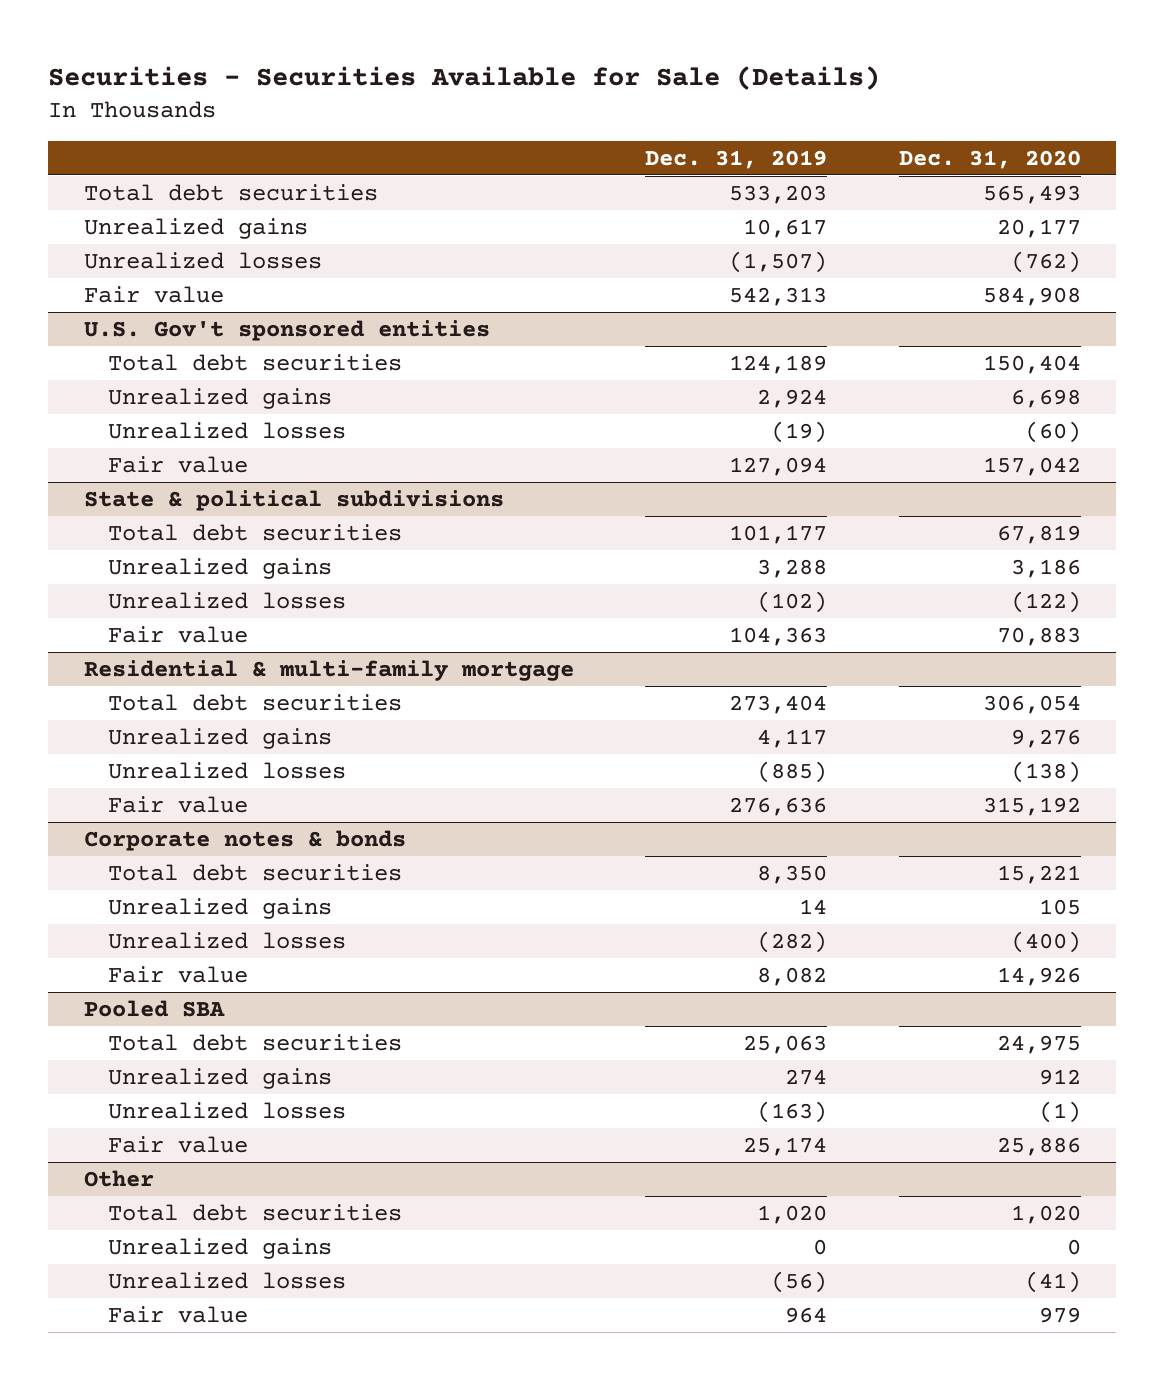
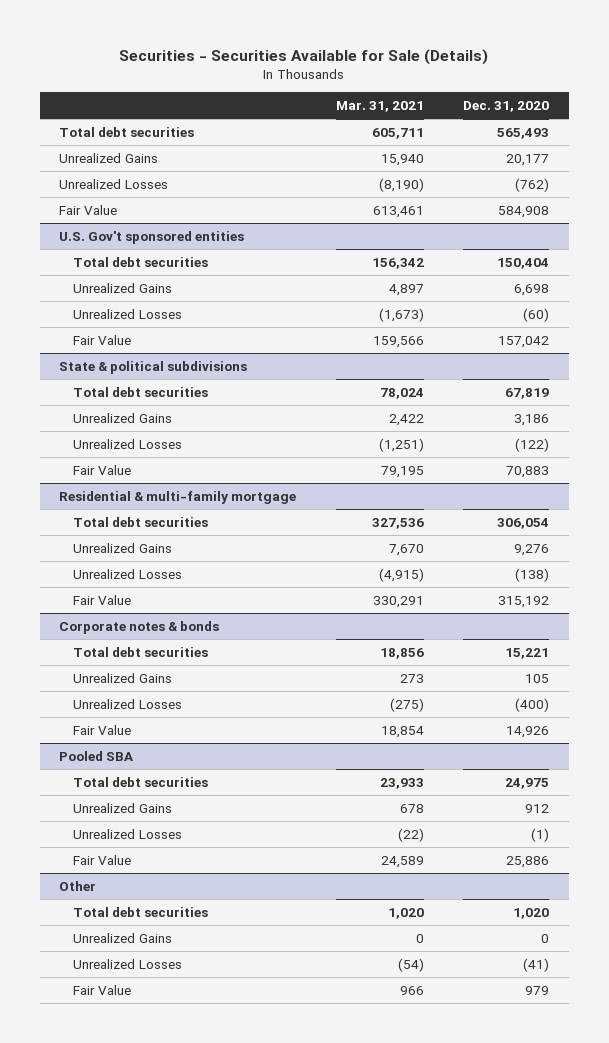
[645,149,828,169] Dec. 31, 2019 -> none
none -> [335,101,424,113] Mar. 31, 2021
[83,217,308,239] Unrealized gains -> [59,152,159,163] Unrealized Gains
[83,251,322,269] Unrealized losses -> [59,178,169,189] Unrealized Losses
[83,285,224,303] Fair value -> [59,204,118,215] Fair Value
[107,387,332,409] Unrealized gains -> [73,282,173,293] Unrealized Gains
[107,421,346,439] Unrealized losses -> [73,308,183,319] Unrealized Losses
[107,455,248,473] Fair value -> [73,334,132,345] Fair Value
[107,557,332,579] Unrealized gains -> [73,412,173,423] Unrealized Gains
[107,591,346,609] Unrealized losses -> [73,438,183,449] Unrealized Losses
[107,625,248,643] Fair value -> [73,464,132,475] Fair Value
[107,727,332,749] Unrealized gains -> [73,542,173,553] Unrealized Gains
[107,761,346,779] Unrealized losses -> [73,568,183,579] Unrealized Losses
[107,795,248,813] Fair value -> [73,594,132,605] Fair Value
[107,897,332,919] Unrealized gains -> [73,672,173,683] Unrealized Gains
[107,931,346,949] Unrealized losses -> [73,698,183,709] Unrealized Losses
[107,965,248,983] Fair value -> [73,724,132,735] Fair Value
[107,1067,332,1089] Unrealized gains -> [73,802,173,813] Unrealized Gains
[107,1101,346,1119] Unrealized losses -> [73,828,183,839] Unrealized Losses
[107,1135,248,1153] Fair value -> [73,854,132,865] Fair Value
[107,1237,332,1259] Unrealized gains -> [73,932,173,943] Unrealized Gains
[107,1271,346,1289] Unrealized losses -> [73,958,183,969] Unrealized Losses
[107,1305,248,1323] Fair value -> [73,984,132,995] Fair Value

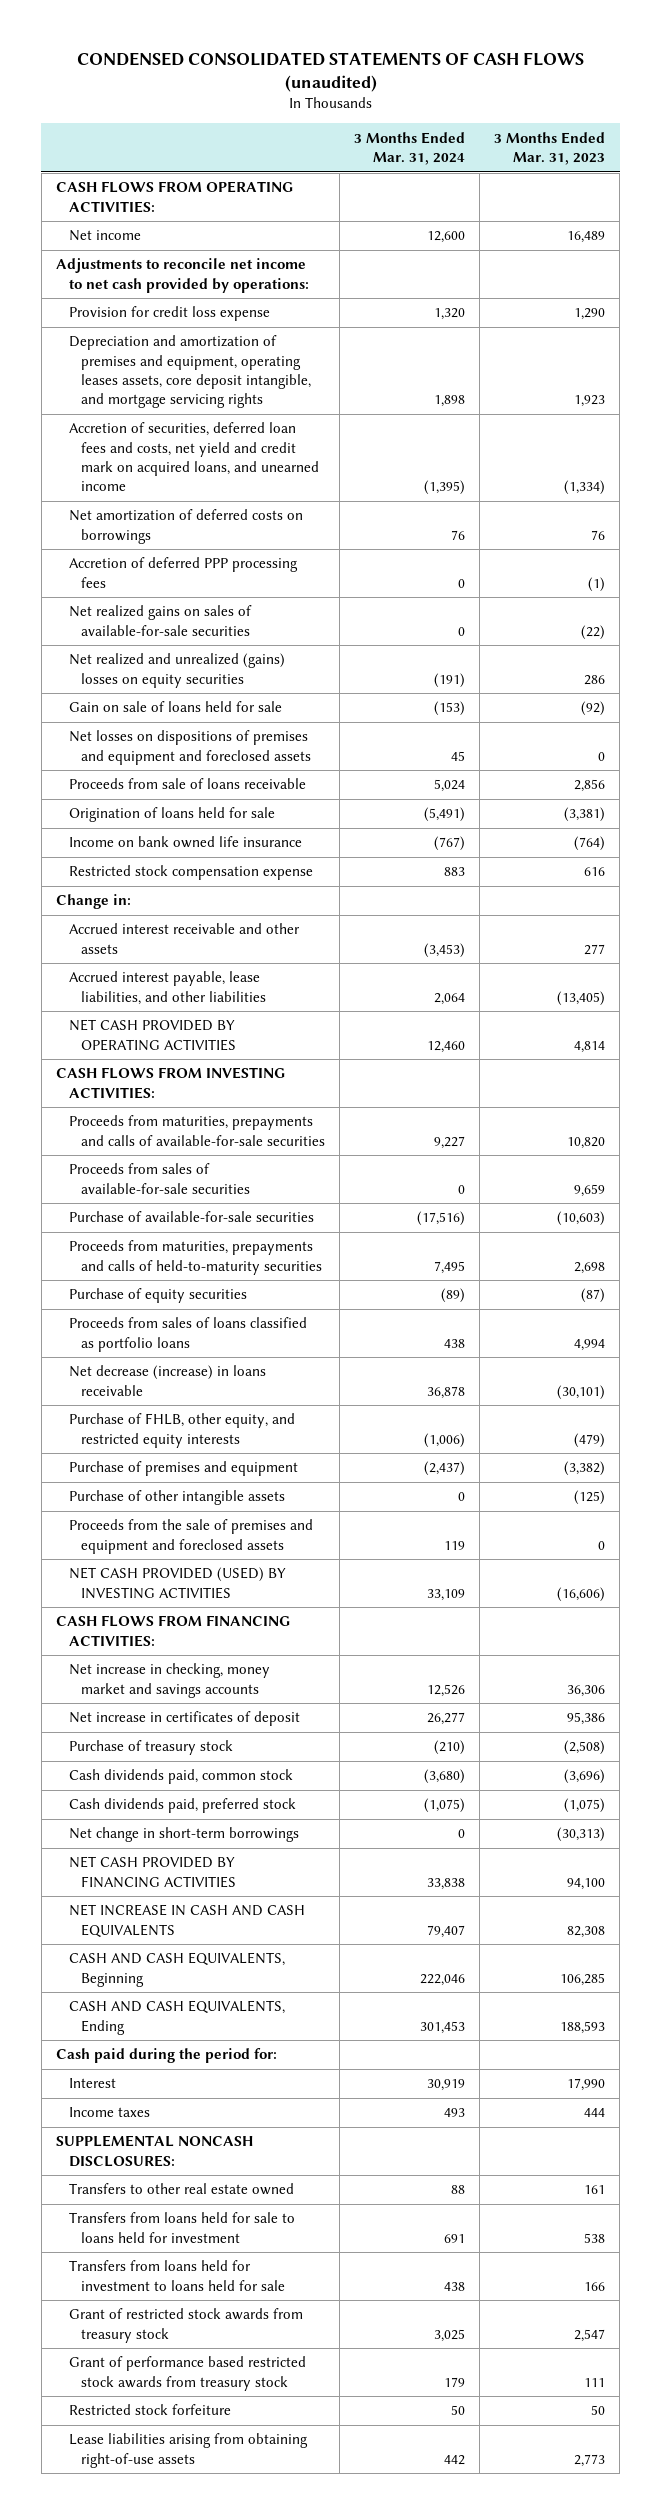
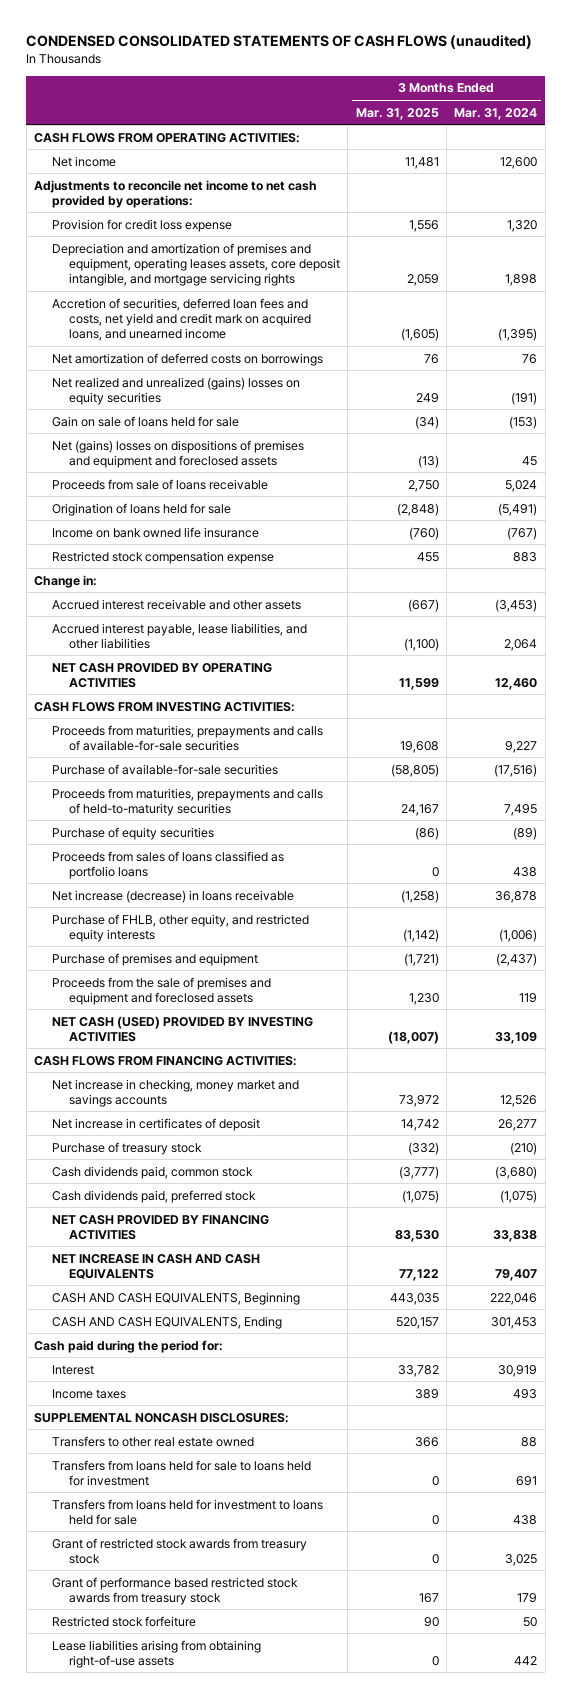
[494,131,606,166] 3 Months Ended Mar. 31, 2023 -> none
none -> [355,107,439,120] Mar. 31, 2025
[68,557,298,588] Accretion of deferred PPP processing fees -> none
[68,605,252,636] Net realized gains on sales of available-for-sale securities -> none
[68,730,312,765] Net losses on dispositions of premises and equipment and foreclosed assets -> [51,439,304,468] Net (gains) losses on dispositions of premises and equipment and foreclosed assets
[68,1163,251,1194] Proceeds from sales of available-for-sale securities -> none
[68,1365,266,1396] Net decrease (increase) in loans receivable -> [51,889,294,903] Net increase (decrease) in loans receivable
[68,1490,285,1506] Purchase of other intangible assets -> none
[68,1567,286,1599] NET CASH PROVIDED (USED) BY INVESTING ACTIVITIES -> [51,1015,313,1042] NET CASH (USED) PROVIDED BY INVESTING ACTIVITIES
[68,1827,299,1843] Net change in short-term borrowings -> none

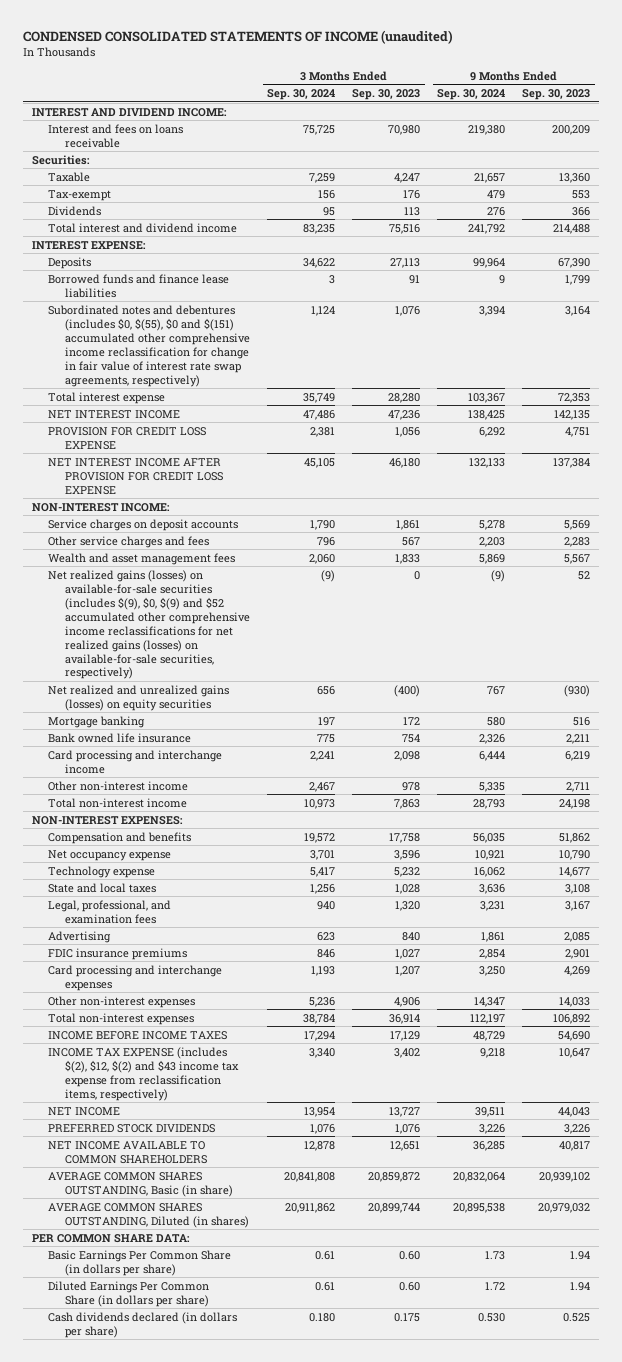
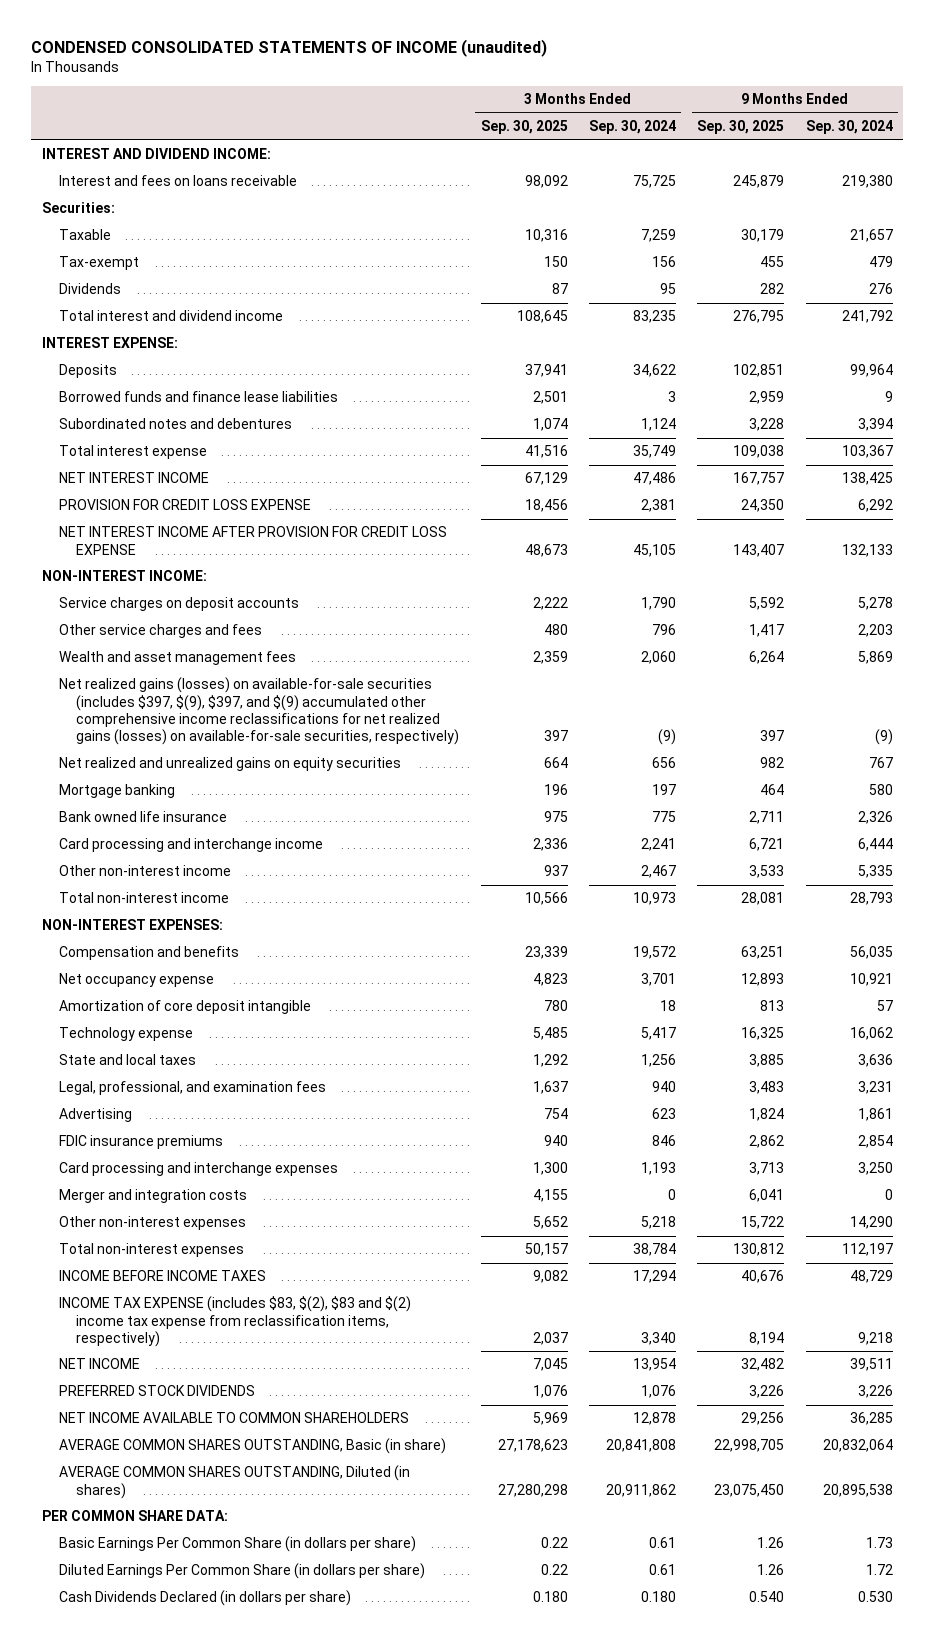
[352,88,421,100] Sep. 30, 2023 -> none
[522,88,591,100] Sep. 30, 2023 -> none
none -> [480,120,568,135] Sep. 30, 2025
none -> [697,120,785,135] Sep. 30, 2025
[48,304,251,387] Subordinated notes and debentures (includes $0, $(55), $0 and $(151) accumulated other comprehensive income reclassification for change in fair value of interest rate swap agreements, respectively) -> [58,418,292,430] Subordinated notes and debentures
[48,569,251,680] Net realized gains (losses) on available-for-sale securities (includes $(9), $0, $(9) and $52 accumulated other comprehensive income reclassifications for net realized gains (losses) on available-for-sale securities, respectively) -> [58,677,460,746] Net realized gains (losses) on available-for-sale securities (includes $397, $(9), $397, and $(9) accumulated other comprehensive income reclassifications for net realized gains (losses) on available-for-sale securities, respectively)
[48,684,230,711] Net realized and unrealized gains (losses) on equity securities -> [58,757,401,772] Net realized and unrealized gains on equity securities
none -> [58,1000,311,1015] Amortization of core deposit intangible
none -> [58,1189,247,1204] Merger and integration costs
[309,996,336,1007] 5,236 -> [640,1216,676,1230] 5,218
[474,996,506,1007] 14,347 -> [849,1216,893,1230] 14,290
[48,1046,240,1101] INCOME TAX EXPENSE (includes $(2), $12, $(2) and $43 income tax expense from reclassification items, respectively) -> [58,1296,411,1348] INCOME TAX EXPENSE (includes $83, $(2), $83 and $(2) income tax expense from reclassification items, respectively)
[48,1311,238,1338] Cash dividends declared (in dollars per share) -> [58,1590,351,1607] Cash Dividends Declared (in dollars per share)

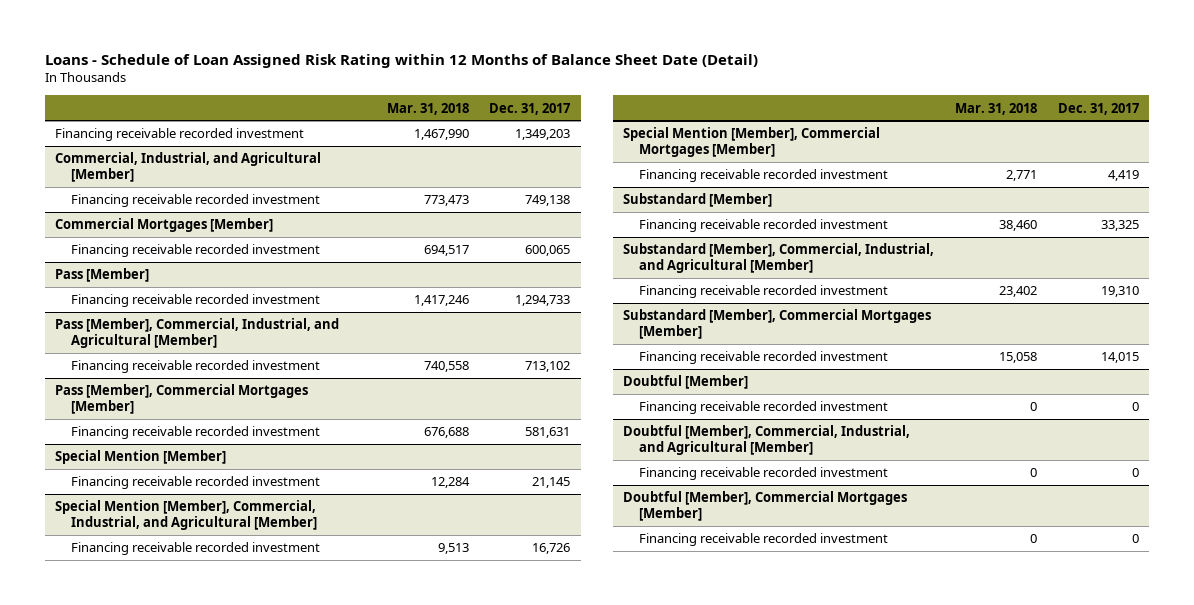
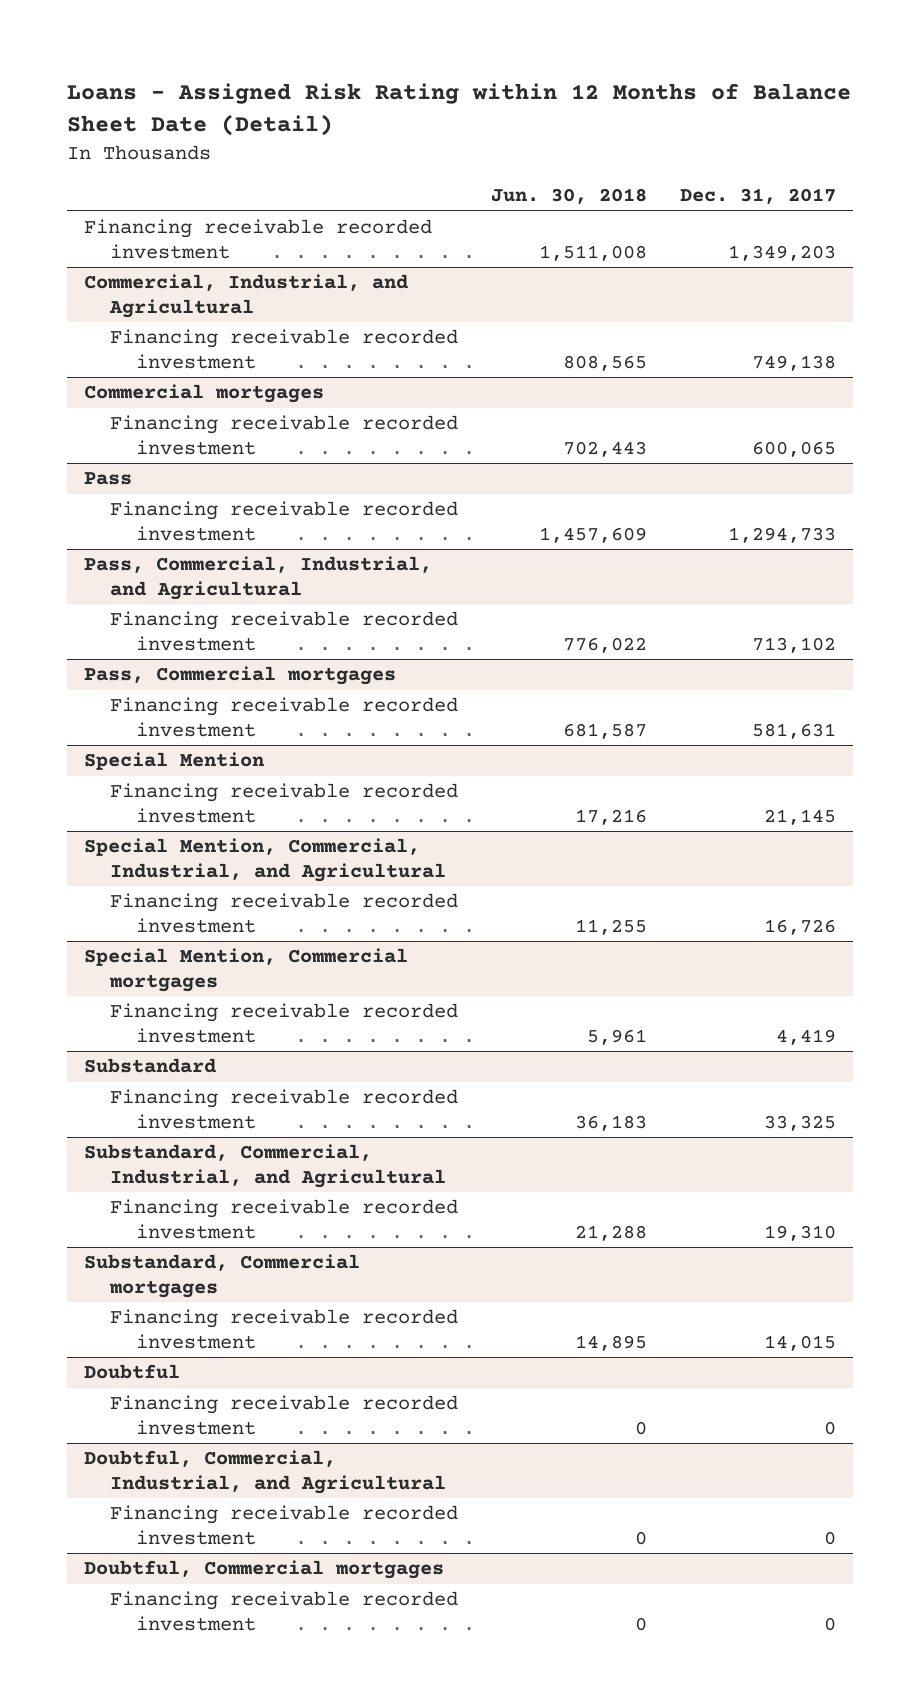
[44,53,758,68] Loans - Schedule of Loan Assigned Risk Rating within 12 Months of Balance Sheet Date (Detail) -> [67,83,852,137] Loans - Assigned Risk Rating within 12 Months of Balance Sheet Date (Detail)
[386,102,469,115] Mar. 31, 2018 -> none
none -> [491,188,648,205] Jun. 30, 2018
[54,152,321,183] Commercial, Industrial, and Agricultural [Member] -> [84,274,409,318] Commercial, Industrial, and Agricultural
[54,218,273,233] Commercial Mortgages [Member] -> [84,384,325,404] Commercial mortgages
[54,268,149,283] Pass [Member] -> [84,472,133,486] Pass
[54,318,339,349] Pass [Member], Commercial, Industrial, and Agricultural [Member] -> [84,556,433,600] Pass, Commercial, Industrial, and Agricultural
[54,384,308,415] Pass [Member], Commercial Mortgages [Member] -> [84,666,397,686] Pass, Commercial mortgages
[54,450,226,465] Special Mention [Member] -> [84,752,265,771] Special Mention
[54,500,317,531] Special Mention [Member], Commercial, Industrial, and Agricultural [Member] -> [84,838,446,882] Special Mention, Commercial, Industrial, and Agricultural
[623,127,881,158] Special Mention [Member], Commercial Mortgages [Member] -> [84,948,409,992] Special Mention, Commercial mortgages
[623,193,773,208] Substandard [Member] -> [84,1058,217,1074] Substandard
[623,243,935,274] Substandard [Member], Commercial, Industrial, and Agricultural [Member] -> [84,1144,446,1188] Substandard, Commercial, Industrial, and Agricultural
[623,309,932,340] Substandard [Member], Commercial Mortgages [Member] -> [84,1254,361,1298] Substandard, Commercial mortgages
[623,375,749,390] Doubtful [Member] -> [84,1364,181,1380] Doubtful
[623,425,911,456] Doubtful [Member], Commercial, Industrial, and Agricultural [Member] -> [84,1450,446,1494] Doubtful, Commercial, Industrial, and Agricultural
[623,491,908,522] Doubtful [Member], Commercial Mortgages [Member] -> [84,1560,445,1580] Doubtful, Commercial mortgages

